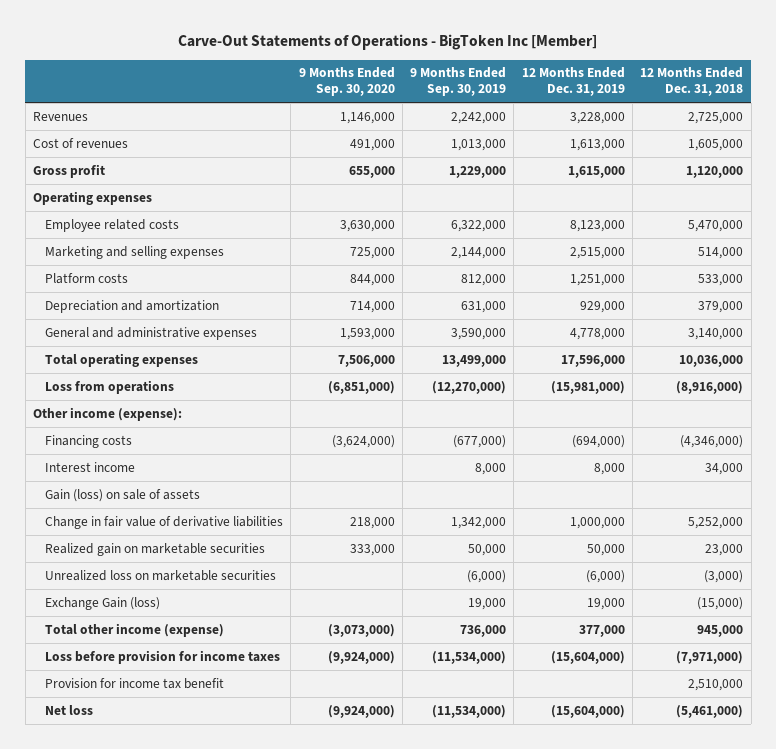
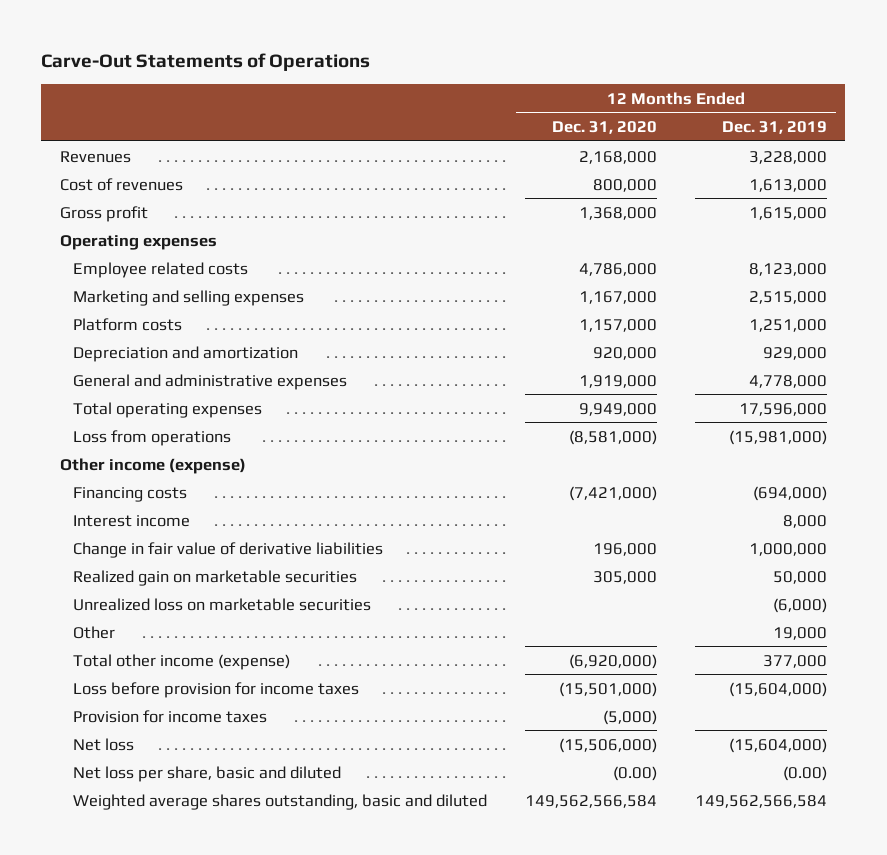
[178,34,598,51] Carve-Out Statements of Operations - BigToken Inc [Member] -> [41,53,371,72] Carve-Out Statements of Operations
[298,67,395,97] 9 Months Ended Sep. 30, 2020 -> none
[410,67,507,97] 9 Months Ended Sep. 30, 2019 -> none
[640,67,744,97] 12 Months Ended Dec. 31, 2018 -> none
none -> [551,121,657,135] Dec. 31, 2020
[33,406,183,421] Other income (expense): -> [60,457,247,474] Other income (expense)
[44,488,200,502] Gain (loss) on sale of assets -> none
[44,596,160,610] Exchange Gain (loss) -> none
none -> [73,625,116,639] Other
[44,677,224,689] Provision for income tax benefit -> [73,709,268,723] Provision for income taxes
none -> [73,765,342,782] Net loss per share, basic and diluted
none -> [73,793,488,810] Weighted average shares outstanding, basic and diluted

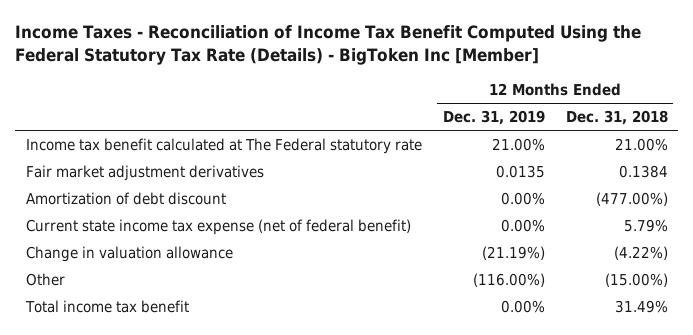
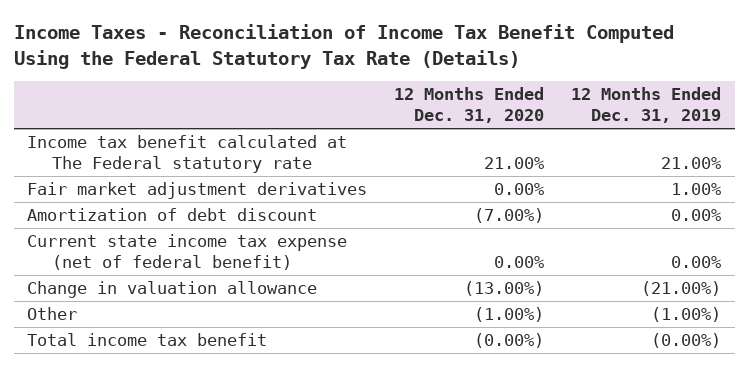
[14,25,641,66] Income Taxes - Reconciliation of Income Tax Benefit Computed Using the Federal Statutory Tax Rate (Details) - BigToken Inc [Member] -> [13,24,674,69] Income Taxes - Reconciliation of Income Tax Benefit Computed Using the Federal Statutory Tax Rate (Details)
[565,110,668,126] Dec. 31, 2018 -> none
none -> [394,87,545,124] 12 Months Ended Dec. 31, 2020
[495,164,545,178] 0.0135 -> [671,182,722,195] 1.00%
[481,245,545,260] (21.19%) -> [641,280,722,296] (21.00%)
[472,272,545,287] (116.00%) -> [651,306,722,322] (1.00%)
[500,299,545,313] 0.00% -> [651,332,722,348] (0.00%)

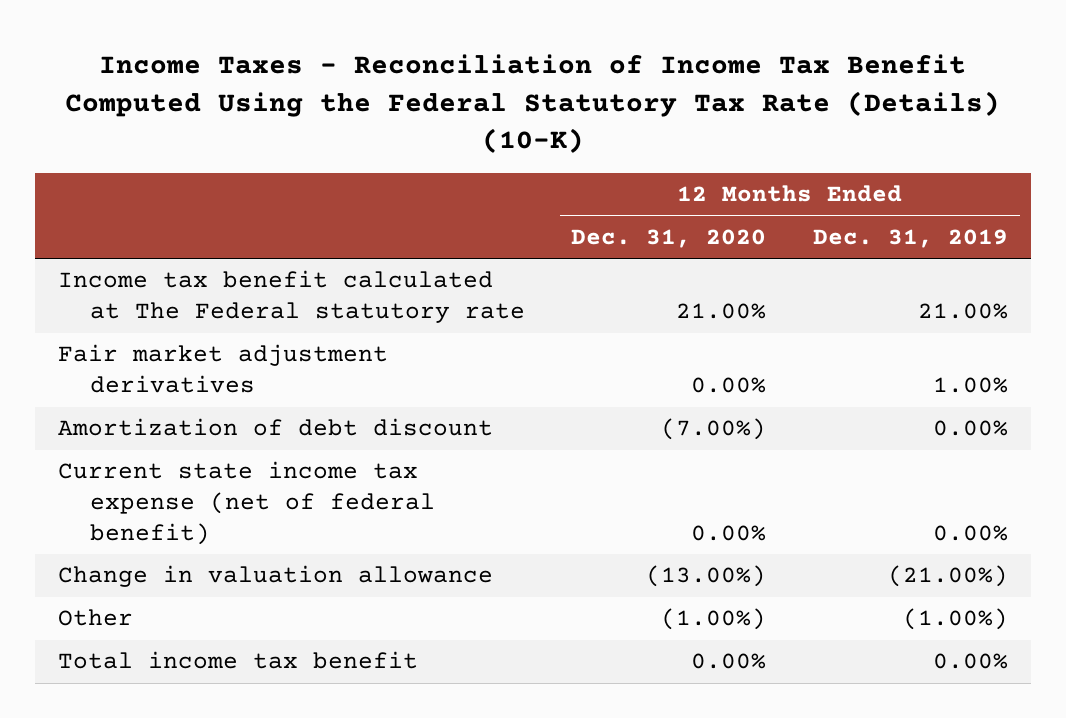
[13,24,674,69] Income Taxes - Reconciliation of Income Tax Benefit Computed Using the Federal Statutory Tax Rate (Details) -> [65,53,1001,154] Income Taxes - Reconciliation of Income Tax Benefit Computed Using the Federal Statutory Tax Rate (Details) (10-K)
[474,332,545,348] (0.00%) -> [691,653,767,670] 0.00%
[651,332,722,348] (0.00%) -> [933,653,1009,670] 0.00%

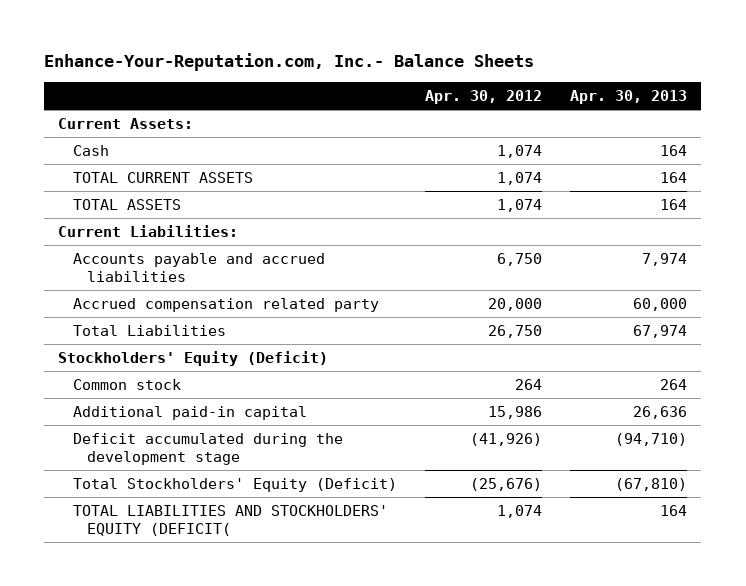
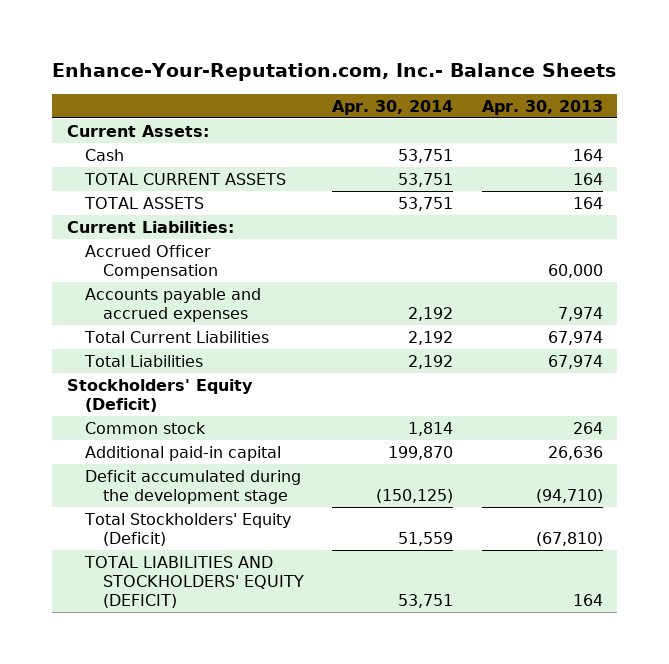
[424,90,542,105] Apr. 30, 2012 -> none
none -> [332,99,454,115] Apr. 30, 2014
[72,298,379,313] Accrued compensation related party -> none
none -> [84,245,218,280] Accrued Officer Compensation
[72,253,325,282] Accounts payable and accrued liabilities -> [84,288,261,323] Accounts payable and accrued expenses
none -> [83,331,269,344] Total Current Liabilities
[72,505,388,536] TOTAL LIABILITIES AND STOCKHOLDERS' EQUITY (DEFICIT( -> [83,556,304,609] TOTAL LIABILITIES AND STOCKHOLDERS' EQUITY (DEFICIT)

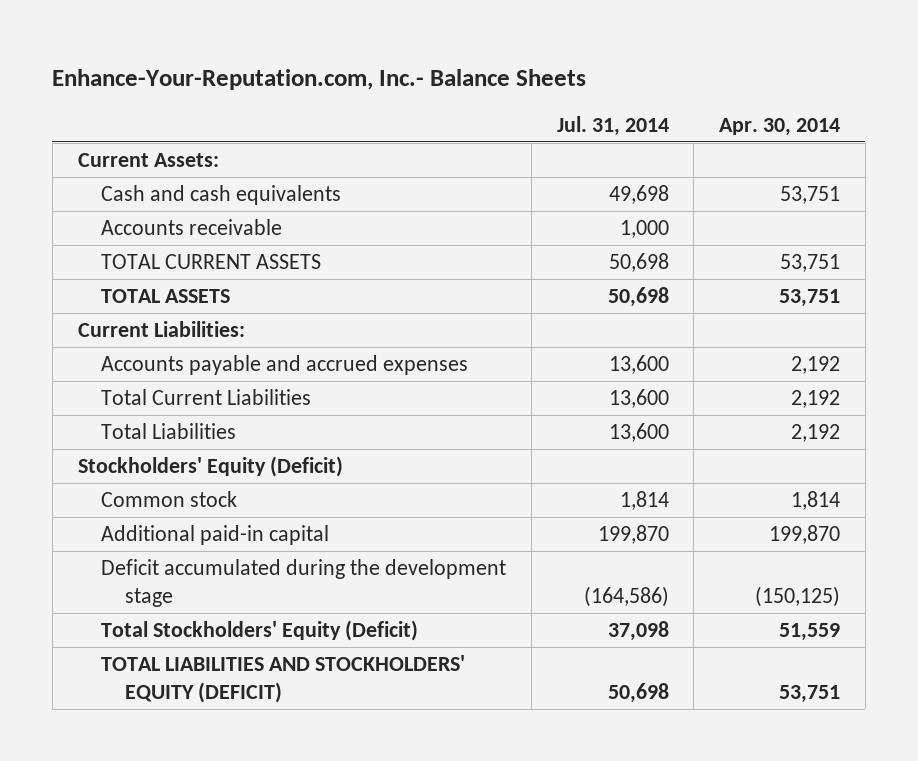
[481,99,603,115] Apr. 30, 2013 -> none
none -> [556,115,669,136] Jul. 31, 2014
[84,149,124,162] Cash -> [101,185,342,206] Cash and cash equivalents
none -> [101,219,283,236] Accounts receivable
[84,245,218,280] Accrued Officer Compensation -> none

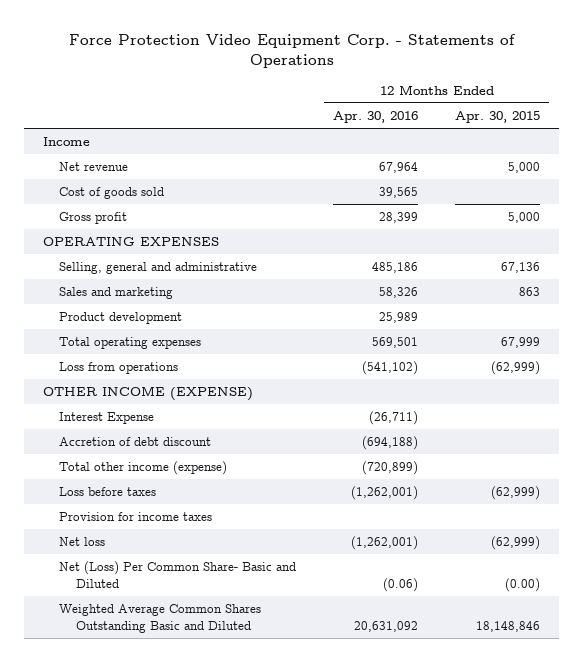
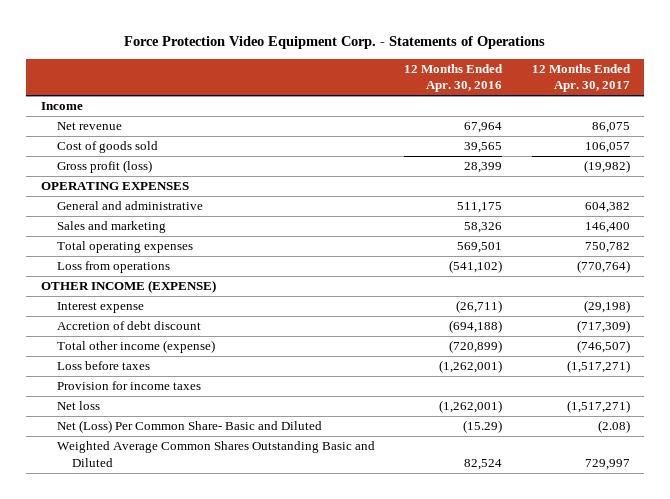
[455,111,541,124] Apr. 30, 2015 -> none
none -> [531,63,631,93] 12 Months Ended Apr. 30, 2017
[59,212,128,225] Gross profit -> [56,160,152,174] Gross profit (loss)
[59,262,258,275] Selling, general and administrative -> [56,201,203,211] General and administrative
[372,262,419,274] 485,186 -> [457,202,503,214] 511,175
[59,312,183,325] Product development -> none
[59,412,155,425] Interest Expense -> [56,302,144,314] Interest expense
[383,577,419,592] (0.06) -> [463,420,503,434] (15.29)
[354,620,419,632] 20,631,092 -> [464,458,503,470] 82,524

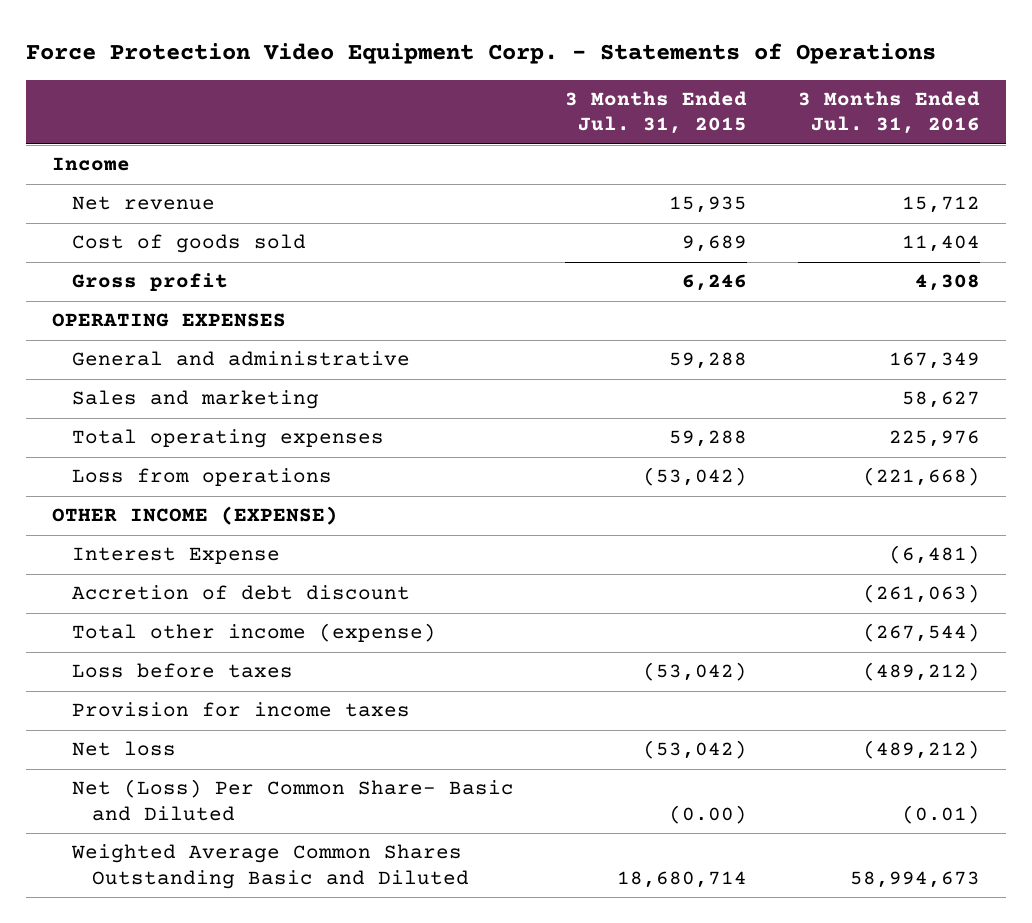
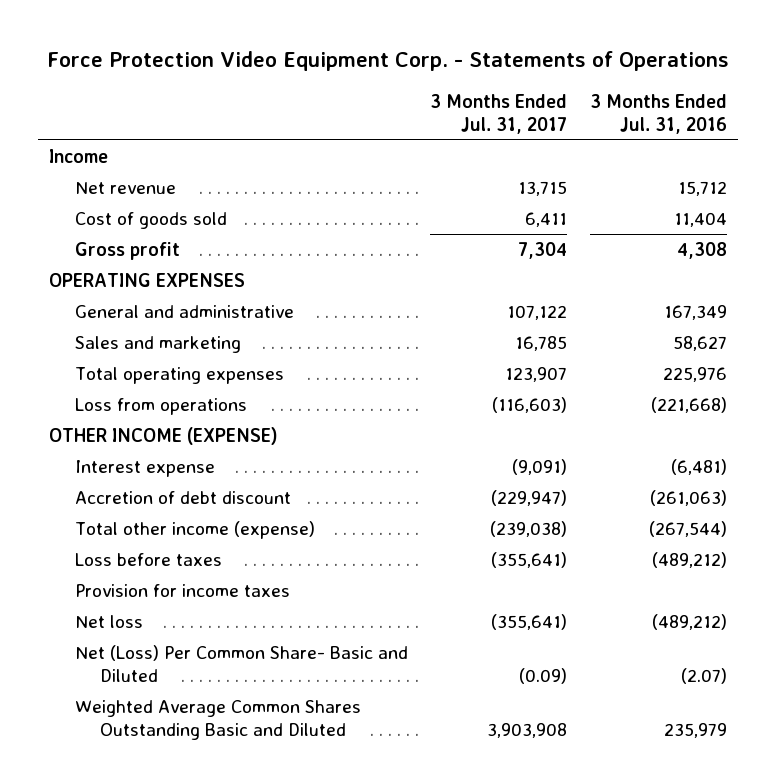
[565,91,748,135] 3 Months Ended Jul. 31, 2015 -> none
none -> [430,94,568,134] 3 Months Ended Jul. 31, 2017
[71,547,280,565] Interest Expense -> [74,459,215,477] Interest expense
[902,804,981,824] (0.01) -> [681,667,728,684] (2.07)
[850,870,981,888] 58,994,673 -> [664,722,728,738] 235,979

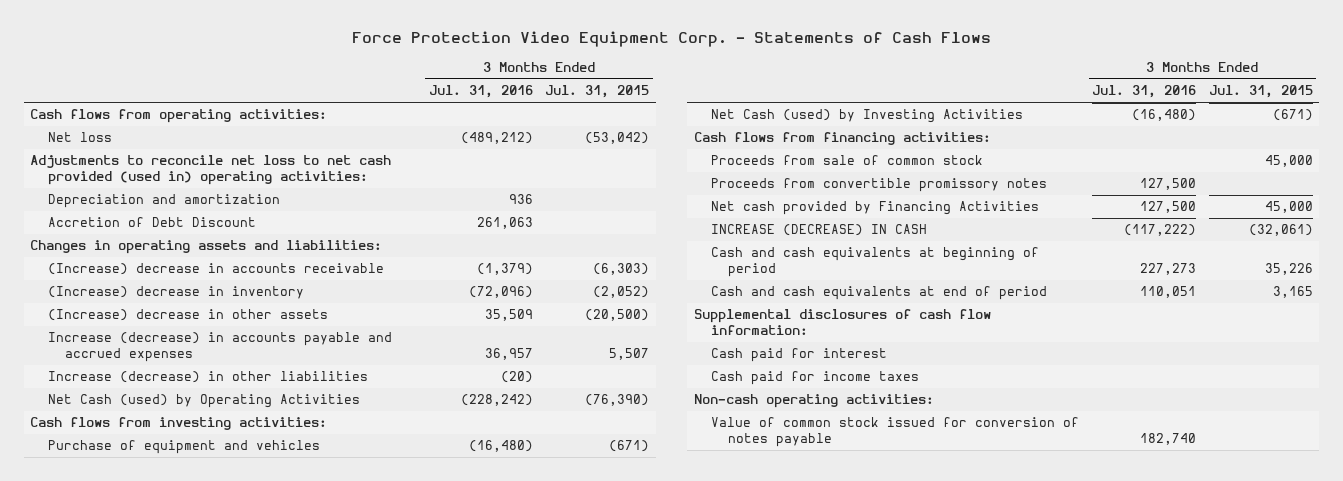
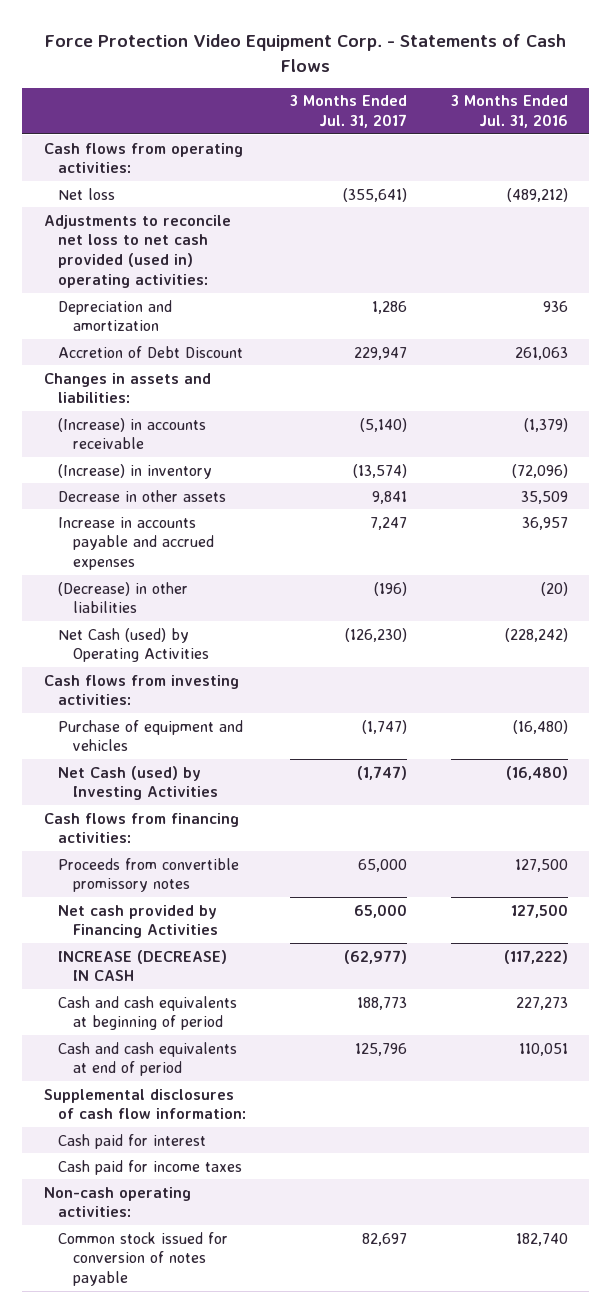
[545,85,650,99] Jul. 31, 2015 -> none
none -> [289,95,407,129] 3 Months Ended Jul. 31, 2017
[30,240,383,255] Changes in operating assets and liabilities: -> [43,372,211,404] Changes in assets and liabilities:
[47,263,384,276] (Increase) decrease in accounts receivable -> [58,417,207,450] (Increase) in accounts receivable
[47,286,304,300] (Increase) decrease in inventory -> [58,463,213,479] (Increase) in inventory
[47,309,328,322] (Increase) decrease in other assets -> [58,489,227,502] Decrease in other assets
[47,332,392,363] Increase (decrease) in accounts payable and accrued expenses -> [58,516,214,571] Increase in accounts payable and accrued expenses
[47,371,368,384] Increase (decrease) in other liabilities -> [58,581,189,614] (Decrease) in other liabilities
[711,155,984,166] Proceeds from sale of common stock -> none
[711,417,1080,448] Value of common stock issued for conversion of notes payable -> [58,1231,229,1287] Common stock issued for conversion of notes payable

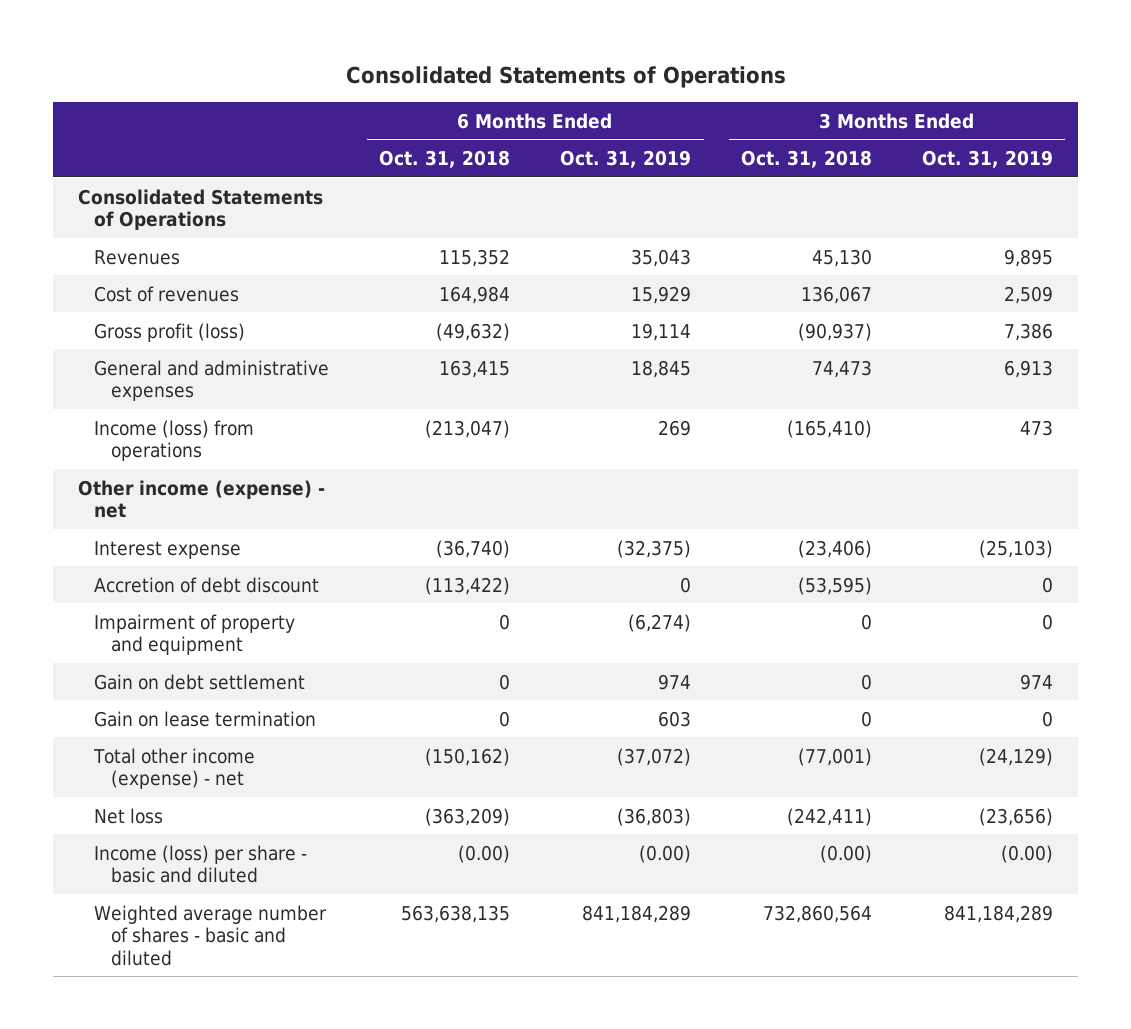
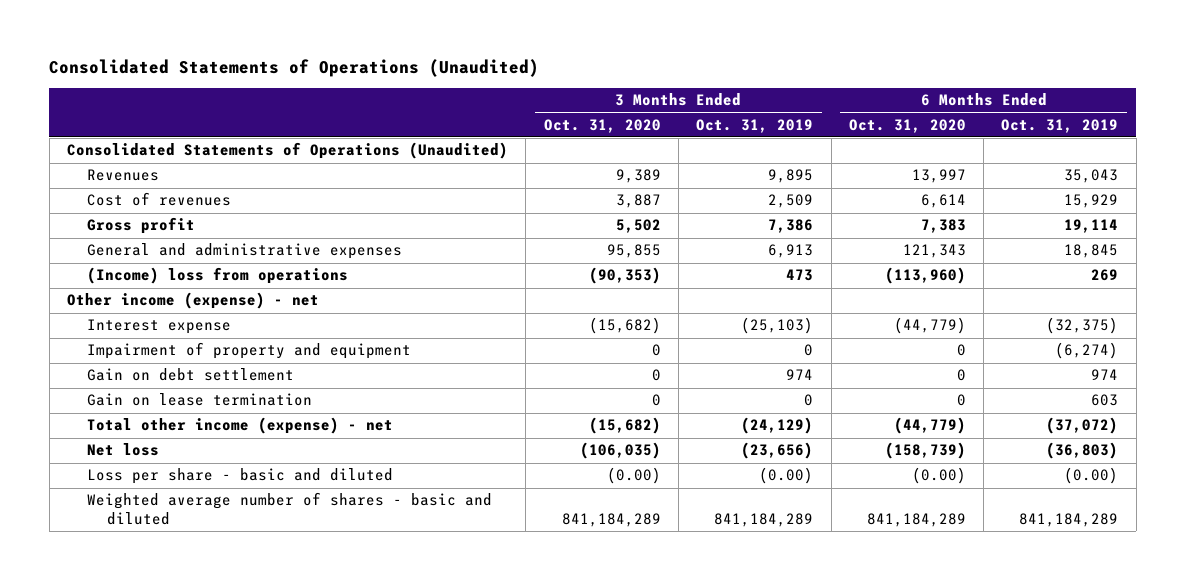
[345,66,786,89] Consolidated Statements of Operations -> [49,58,540,77] Consolidated Statements of Operations (Unaudited)
[379,150,511,169] Oct. 31, 2018 -> none
[741,150,873,169] Oct. 31, 2018 -> none
none -> [543,118,661,133] Oct. 31, 2020
none -> [848,118,966,133] Oct. 31, 2020
[78,188,324,231] Consolidated Statements of Operations -> [67,142,509,160] Consolidated Statements of Operations (Unaudited)
[94,322,246,342] Gross profit (loss) -> [87,217,196,235] Gross profit
[94,419,255,462] Income (loss) from operations -> [87,267,349,285] (Income) loss from operations
[94,576,320,593] Accretion of debt discount -> none
[94,844,308,884] Income (loss) per share - basic and diluted -> [87,468,394,485] Loss per share - basic and diluted

